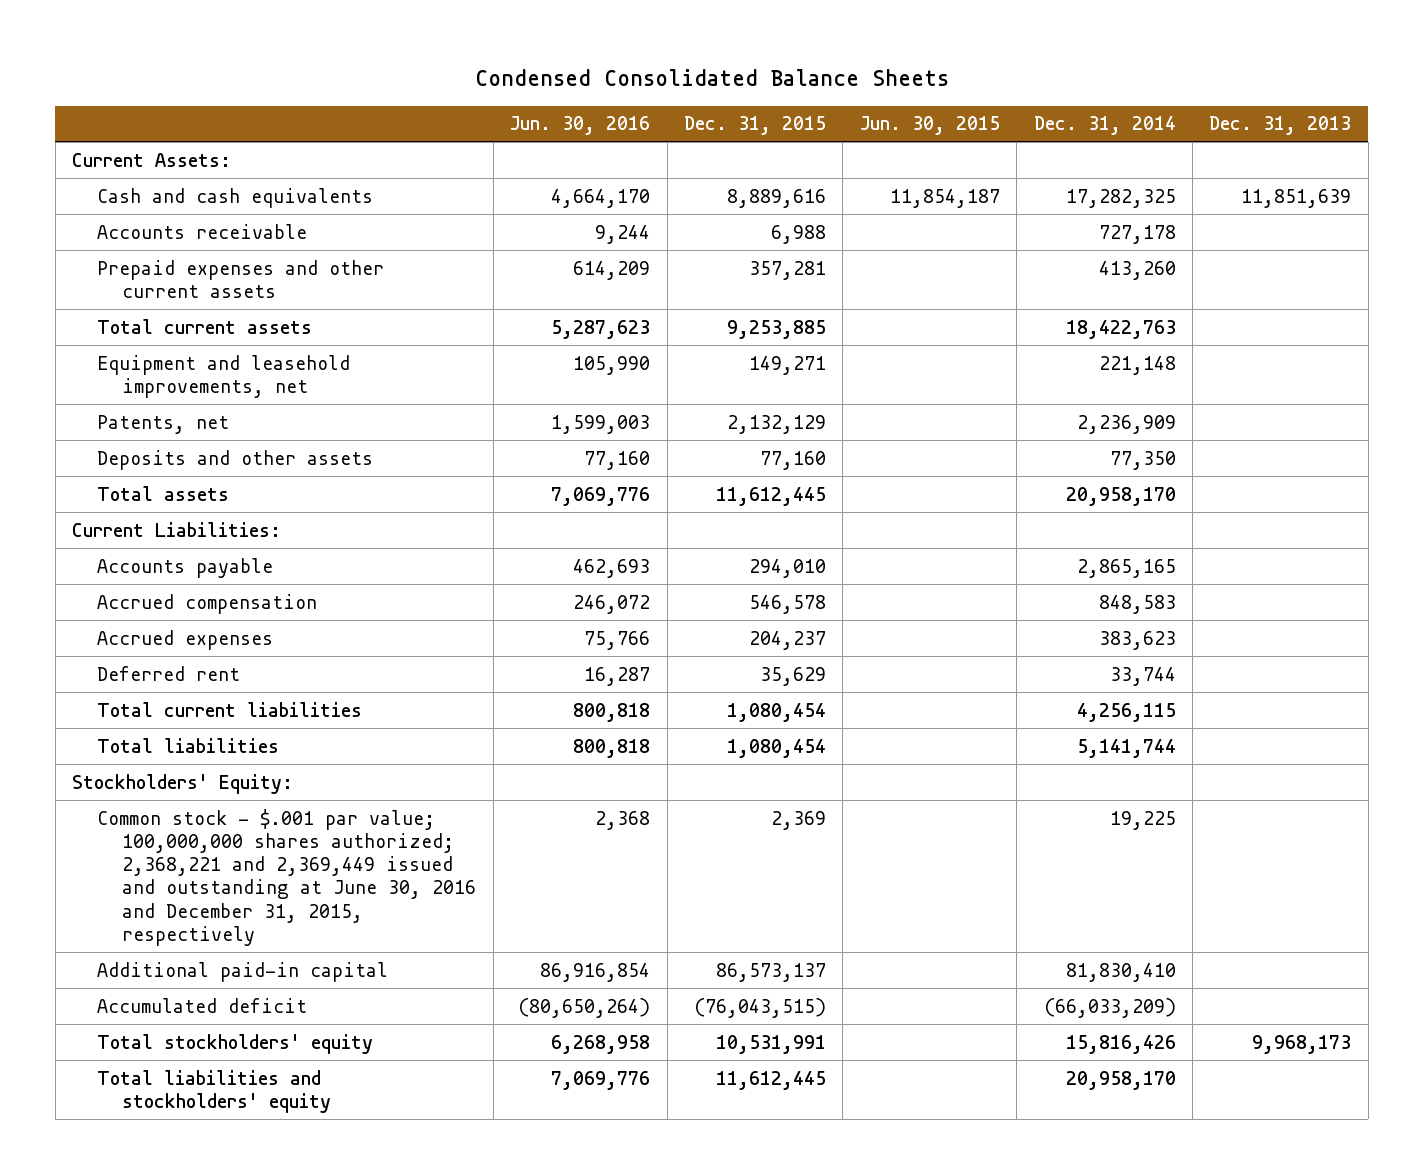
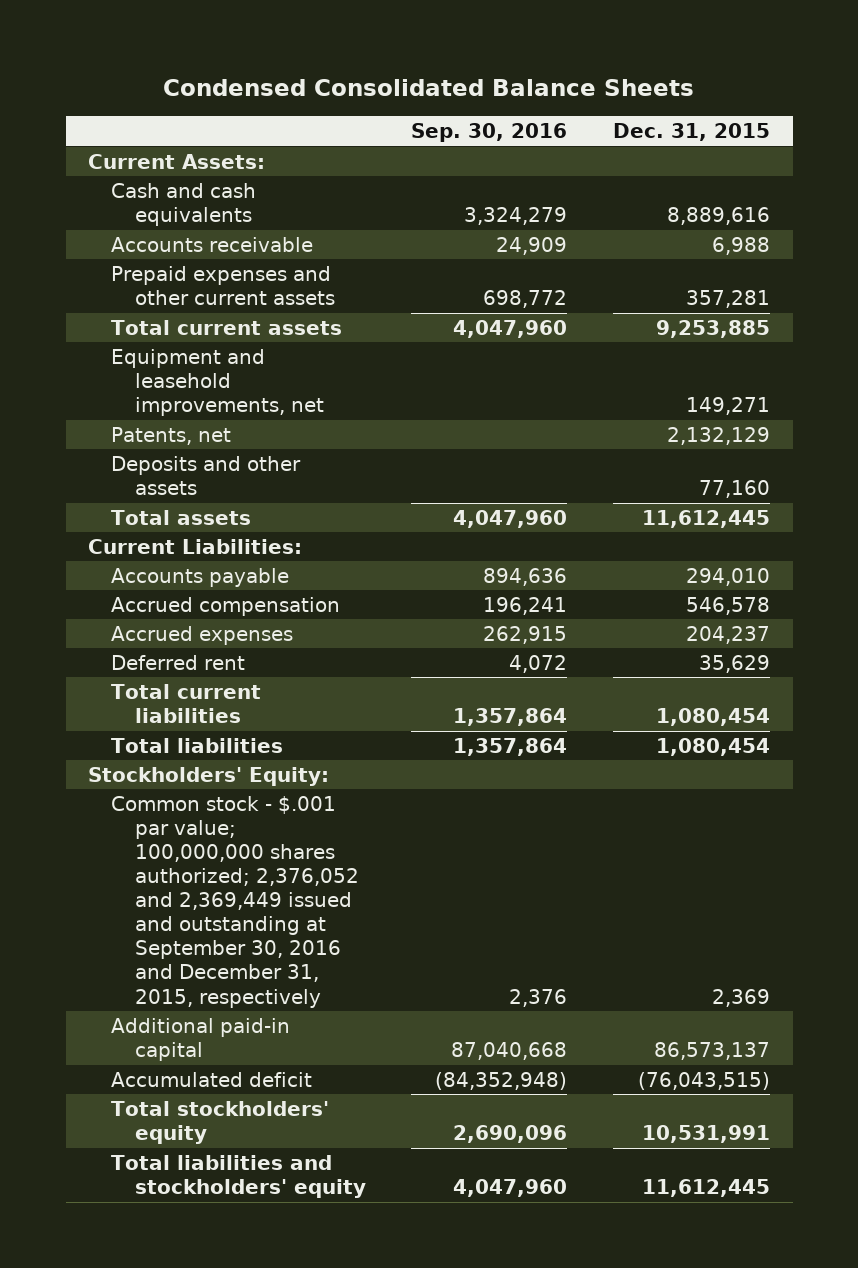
[510,116,651,136] Jun. 30, 2016 -> none
[859,116,1000,136] Jun. 30, 2015 -> none
[1033,116,1176,136] Dec. 31, 2014 -> none
[1209,116,1352,136] Dec. 31, 2013 -> none
none -> [411,123,568,143] Sep. 30, 2016
[97,808,477,946] Common stock - $.001 par value; 100,000,000 shares authorized; 2,368,221 and 2,369,449 issued and outstanding at June 30, 2016 and December 31, 2015, respectively -> [111,796,359,1008] Common stock - $.001 par value; 100,000,000 shares authorized; 2,376,052 and 2,369,449 issued and outstanding at September 30, 2016 and December 31, 2015, respectively

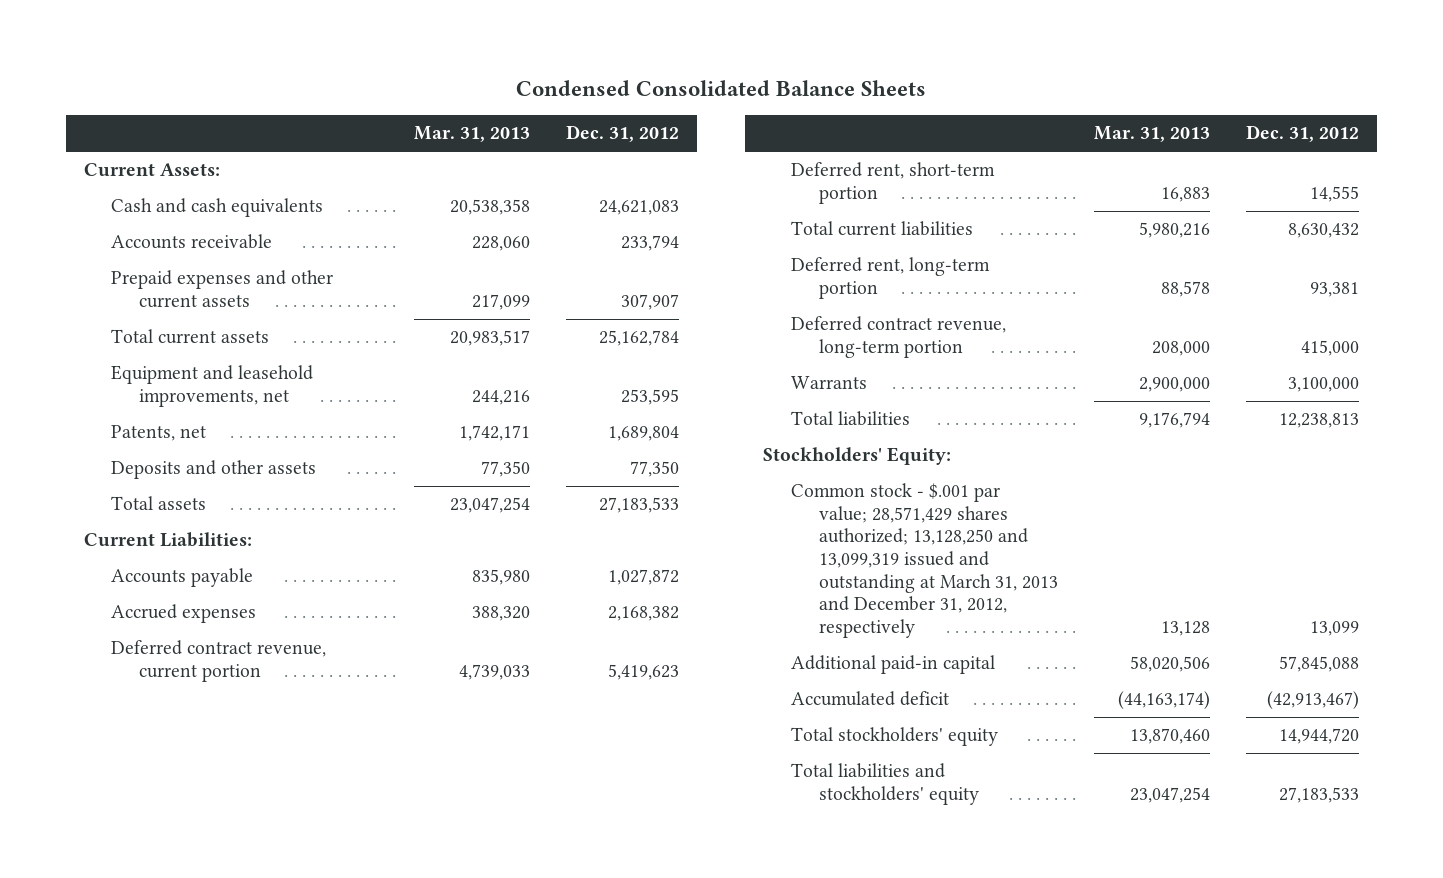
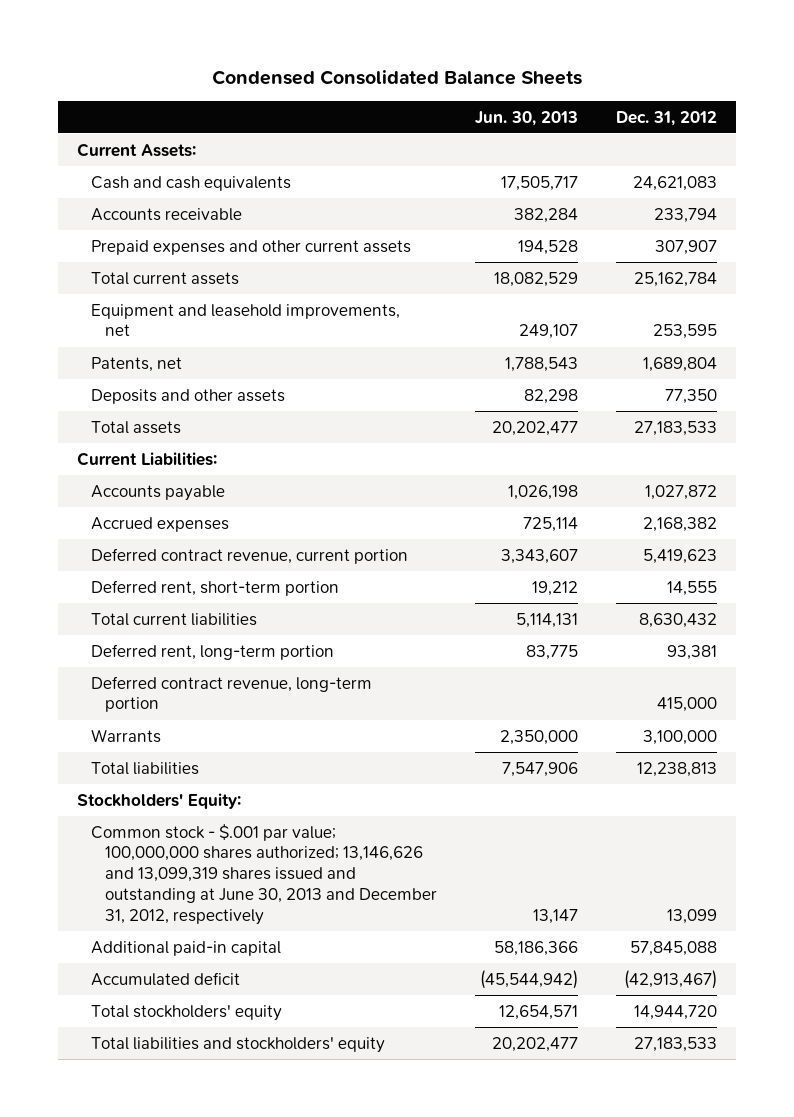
[414,126,531,143] Mar. 31, 2013 -> none
none -> [474,110,578,126] Jun. 30, 2013
[791,483,1058,638] Common stock - $.001 par value; 28,571,429 shares authorized; 13,128,250 and 13,099,319 issued and outstanding at March 31, 2013 and December 31, 2012, respectively -> [90,823,437,926] Common stock - $.001 par value; 100,000,000 shares authorized; 13,146,626 and 13,099,319 shares issued and outstanding at June 30, 2013 and December 31, 2012, respectively

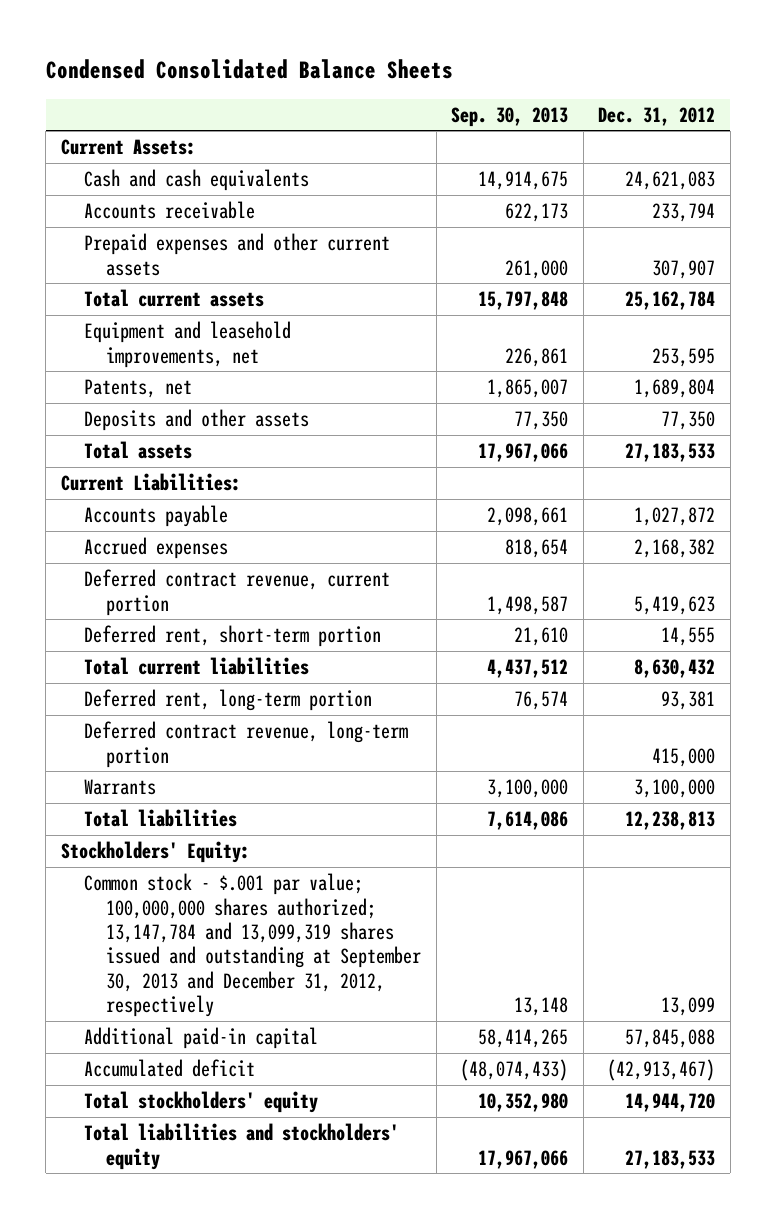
[474,110,578,126] Jun. 30, 2013 -> none
none -> [451,106,569,127] Sep. 30, 2013
[90,823,437,926] Common stock - $.001 par value; 100,000,000 shares authorized; 13,146,626 and 13,099,319 shares issued and outstanding at June 30, 2013 and December 31, 2012, respectively -> [83,873,422,1018] Common stock - $.001 par value; 100,000,000 shares authorized; 13,147,784 and 13,099,319 shares issued and outstanding at September 30, 2013 and December 31, 2012, respectively

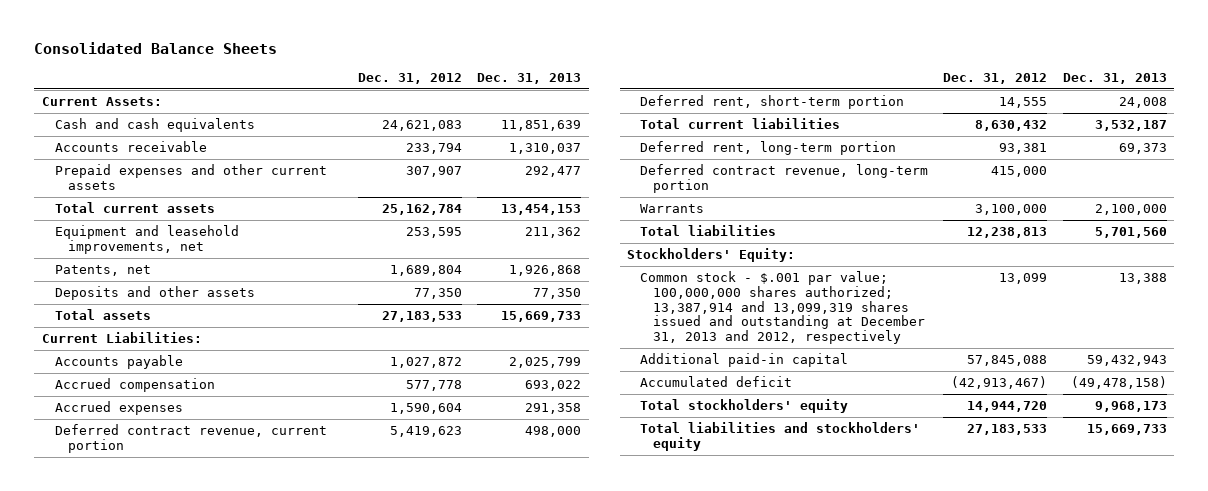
[45,58,453,79] Condensed Consolidated Balance Sheets -> [34,41,278,54] Consolidated Balance Sheets
[451,106,569,127] Sep. 30, 2013 -> none
none -> [477,72,582,84] Dec. 31, 2013
none -> [54,377,215,392] Accrued compensation
[634,539,716,559] 2,168,382 -> [390,402,463,414] 1,590,604
[83,873,422,1018] Common stock - $.001 par value; 100,000,000 shares authorized; 13,147,784 and 13,099,319 shares issued and outstanding at September 30, 2013 and December 31, 2012, respectively -> [640,270,926,345] Common stock - $.001 par value; 100,000,000 shares authorized; 13,387,914 and 13,099,319 shares issued and outstanding at December 31, 2013 and 2012, respectively

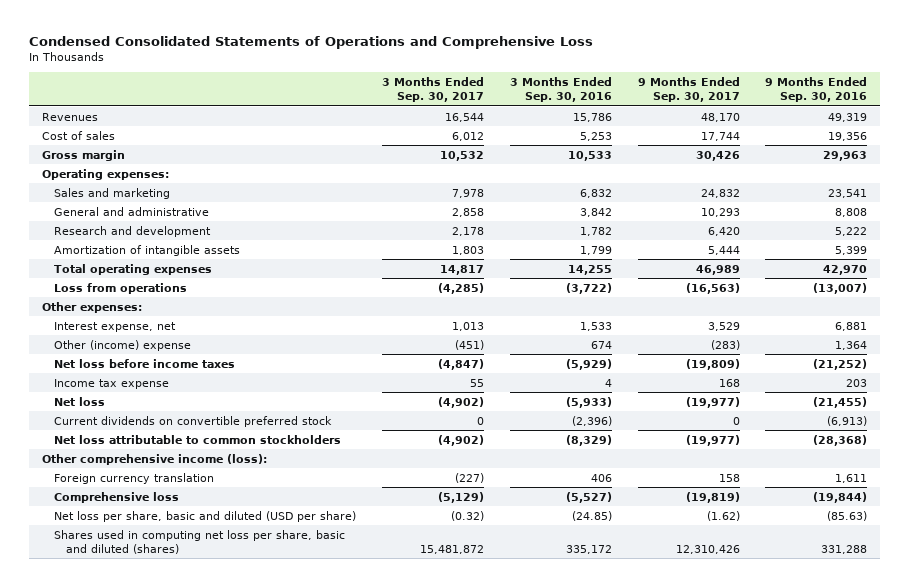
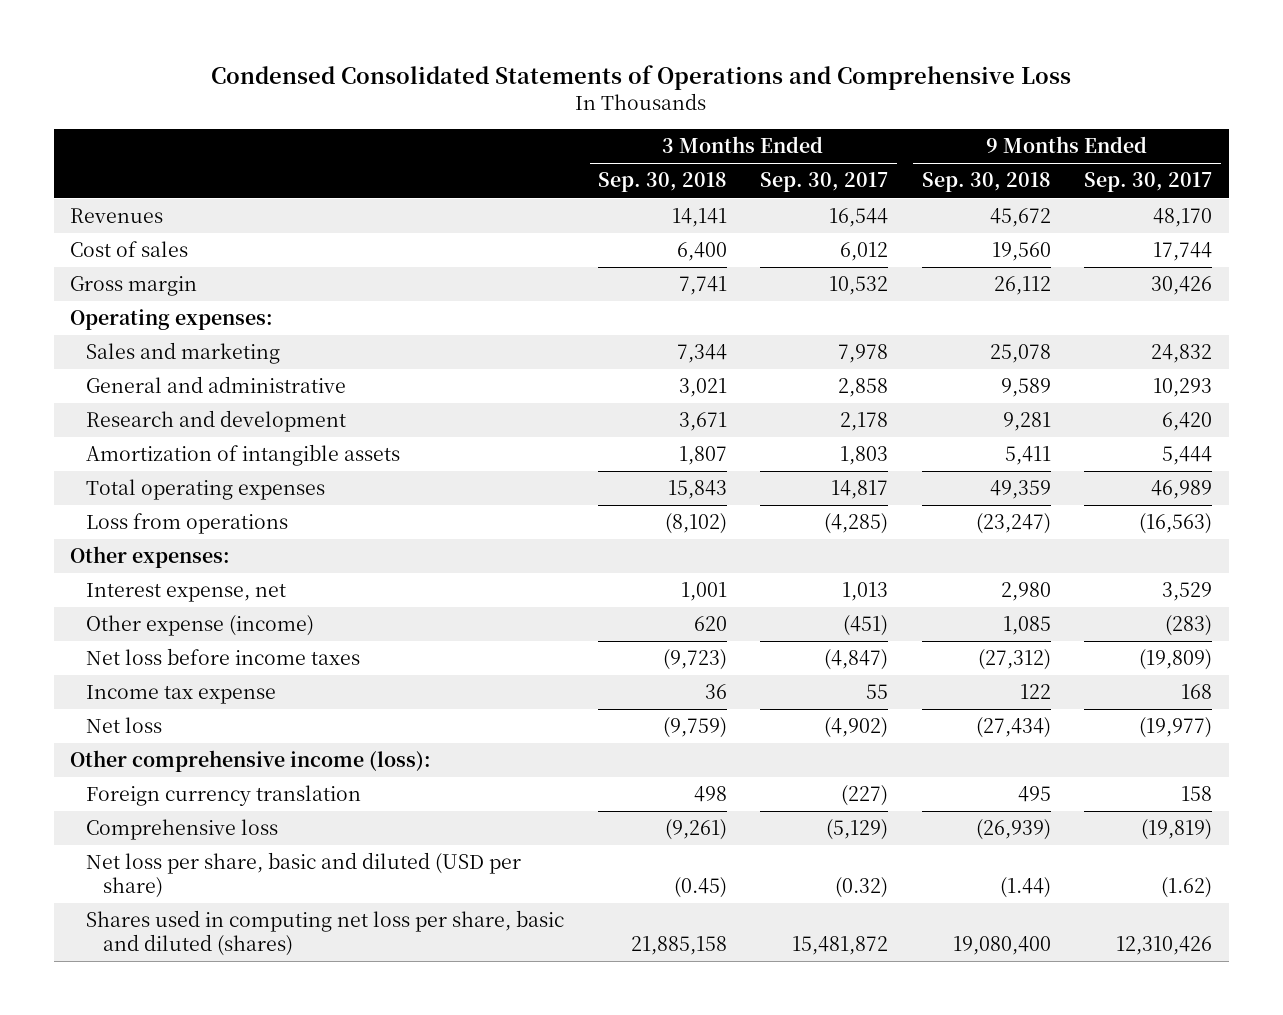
[509,77,612,103] 3 Months Ended Sep. 30, 2016 -> none
[765,77,868,103] 9 Months Ended Sep. 30, 2016 -> none
none -> [597,172,727,193] Sep. 30, 2018
none -> [921,172,1051,193] Sep. 30, 2018
[54,339,192,351] Other (income) expense -> [86,615,315,637] Other expense (income)
[54,415,333,427] Current dividends on convertible preferred stock -> none
[54,434,342,444] Net loss attributable to common stockholders -> none

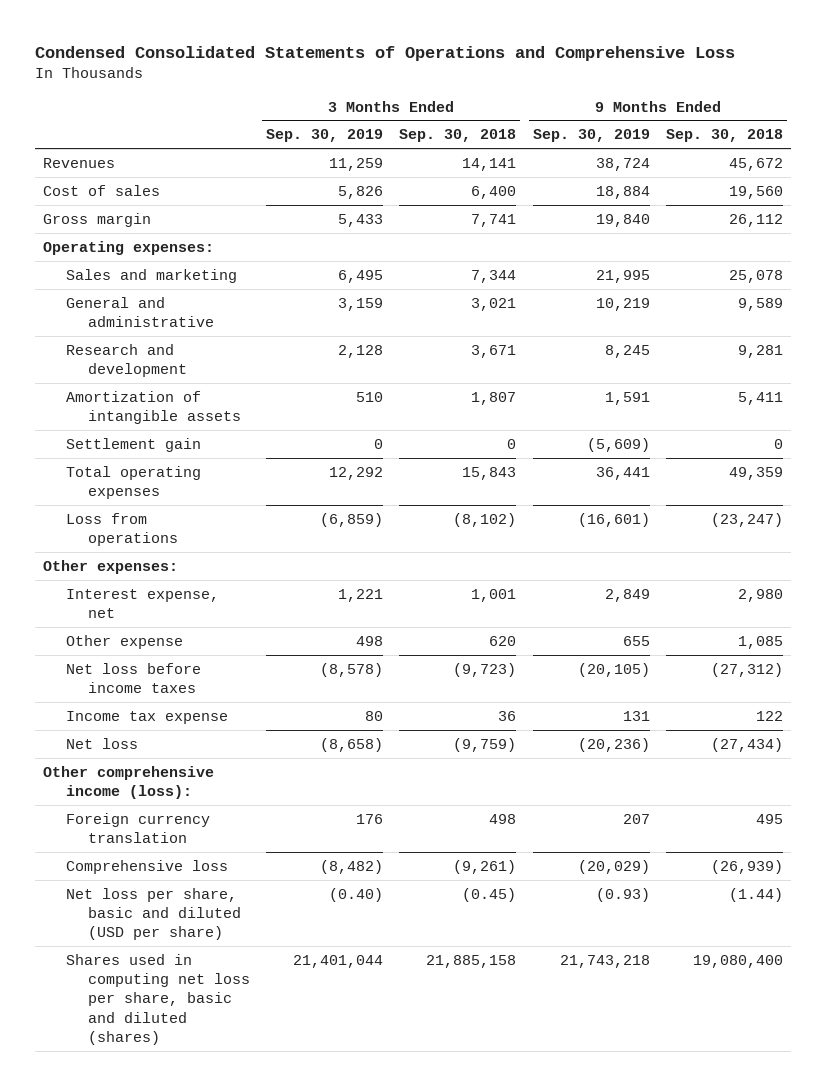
[760,172,889,193] Sep. 30, 2017 -> none
[1084,172,1213,193] Sep. 30, 2017 -> none
none -> [266,129,384,143] Sep. 30, 2019
none -> [532,129,650,143] Sep. 30, 2019
none -> [65,437,201,452] Settlement gain
[86,615,315,637] Other expense (income) -> [65,634,183,649] Other expense

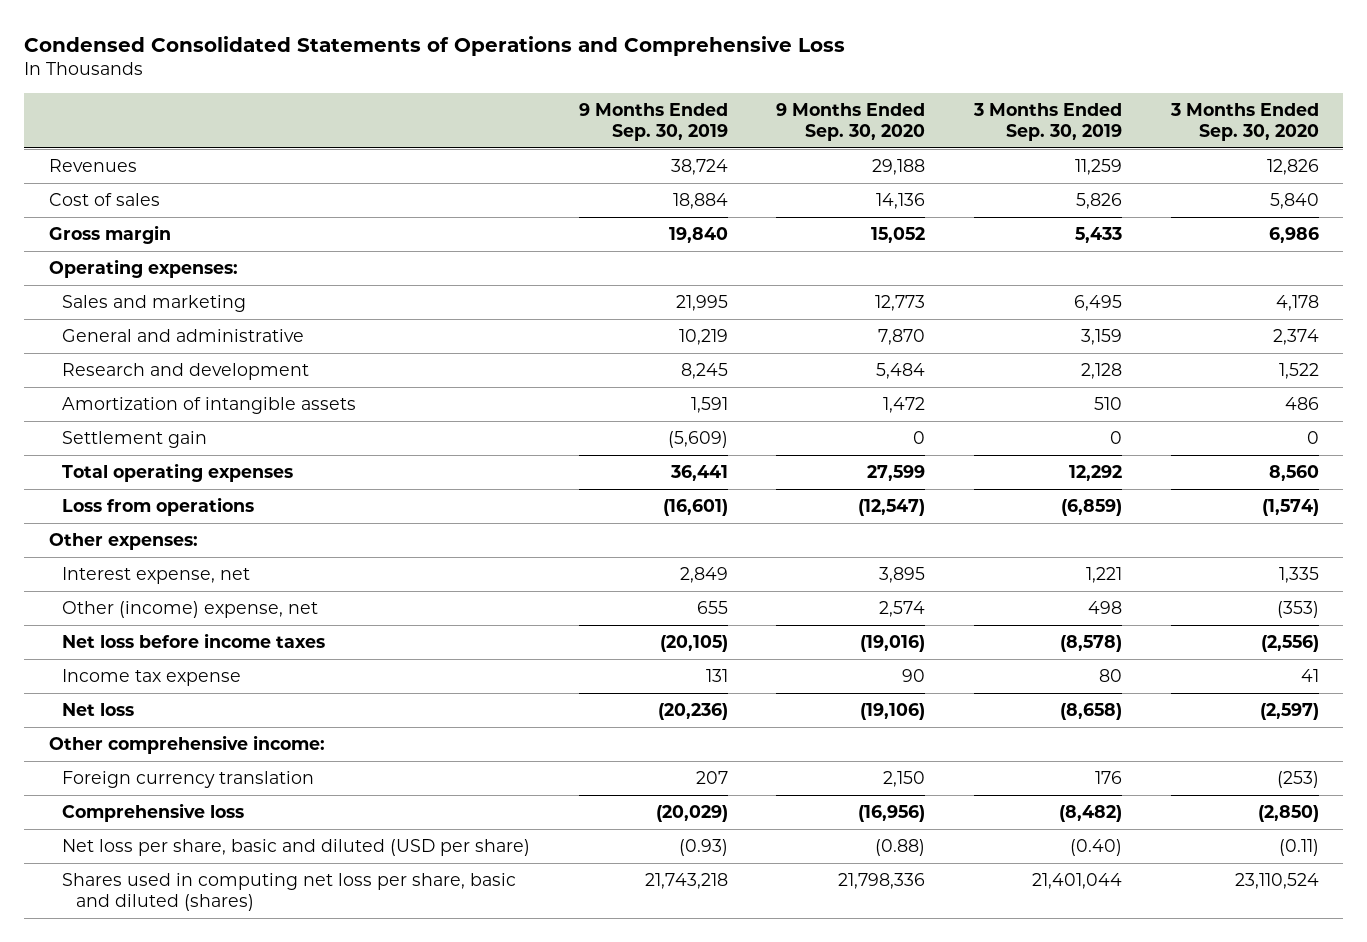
[399,129,517,143] Sep. 30, 2018 -> none
[665,129,783,143] Sep. 30, 2018 -> none
none -> [776,103,926,141] 9 Months Ended Sep. 30, 2020
none -> [1169,103,1319,141] 3 Months Ended Sep. 30, 2020
[65,634,183,649] Other expense -> [62,601,319,619] Other (income) expense, net
[42,765,214,799] Other comprehensive income (loss): -> [48,735,325,755] Other comprehensive income:

